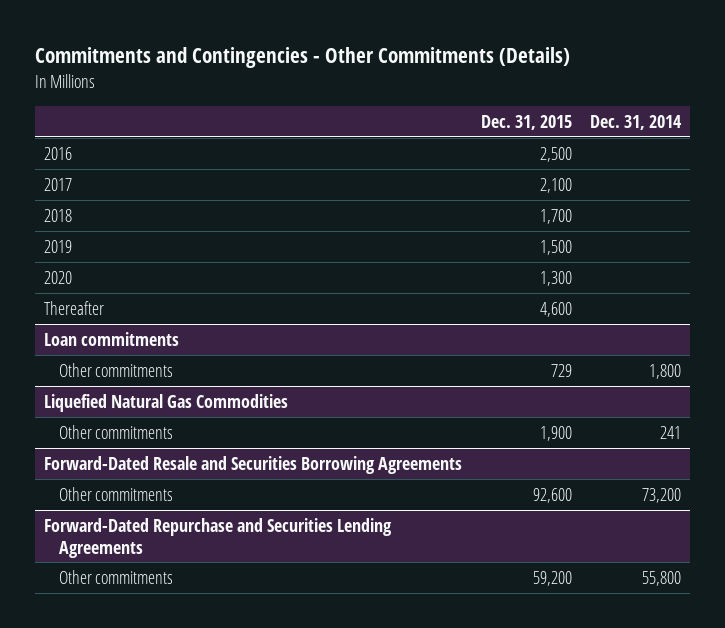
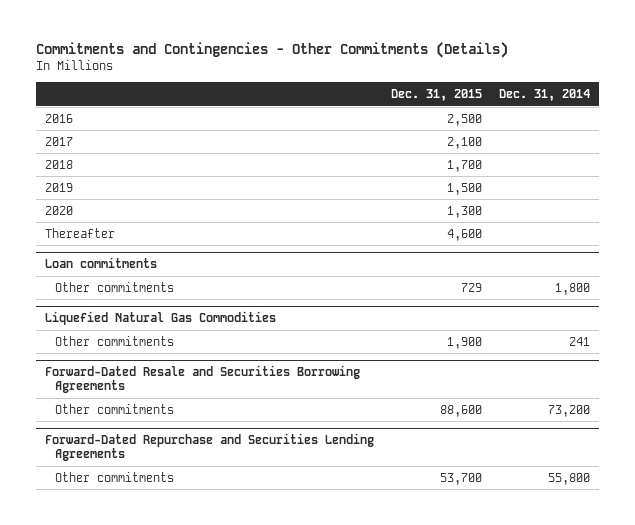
[532,487,572,503] 92,600 -> [439,404,482,417] 88,600
[532,570,572,586] 59,200 -> [439,472,482,485] 53,700

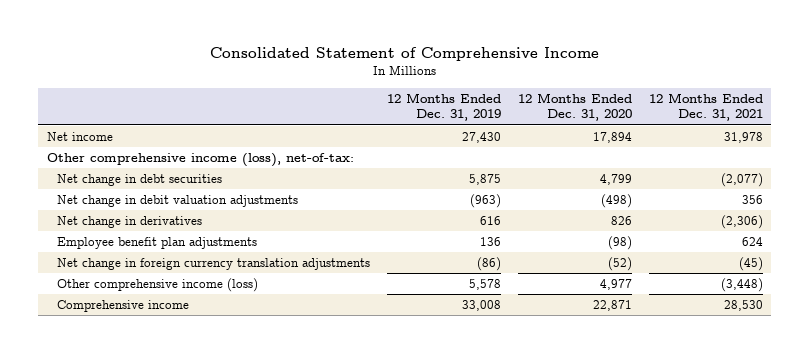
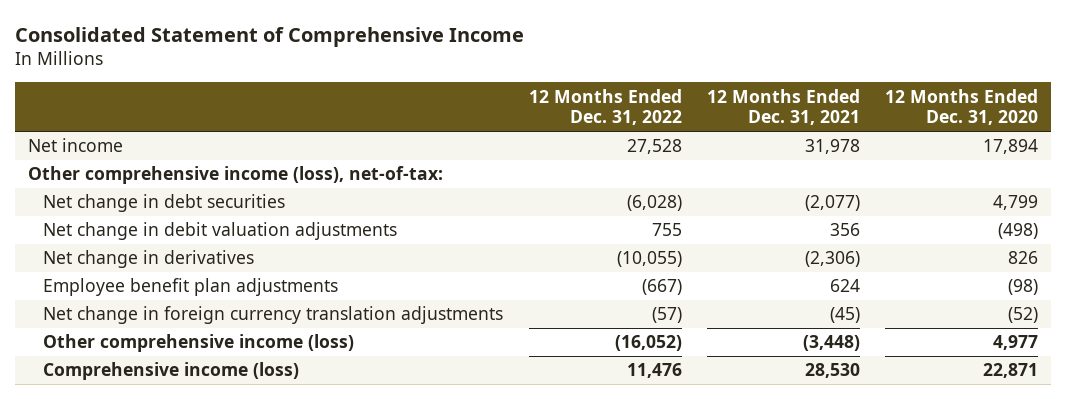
[387,93,502,122] 12 Months Ended Dec. 31, 2019 -> none
none -> [528,88,682,126] 12 Months Ended Dec. 31, 2022
[57,300,190,313] Comprehensive income -> [43,362,300,381] Comprehensive income (loss)

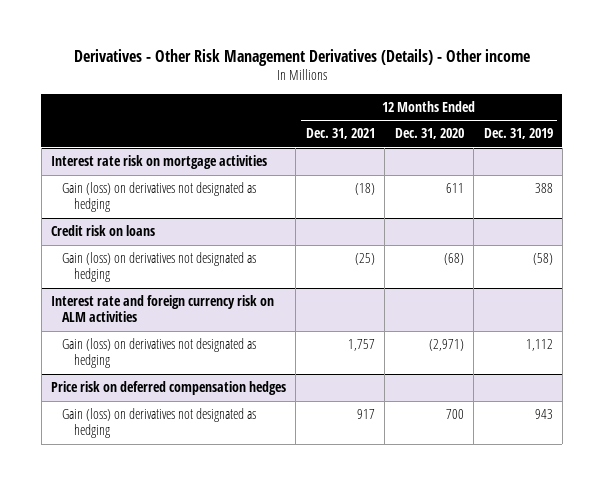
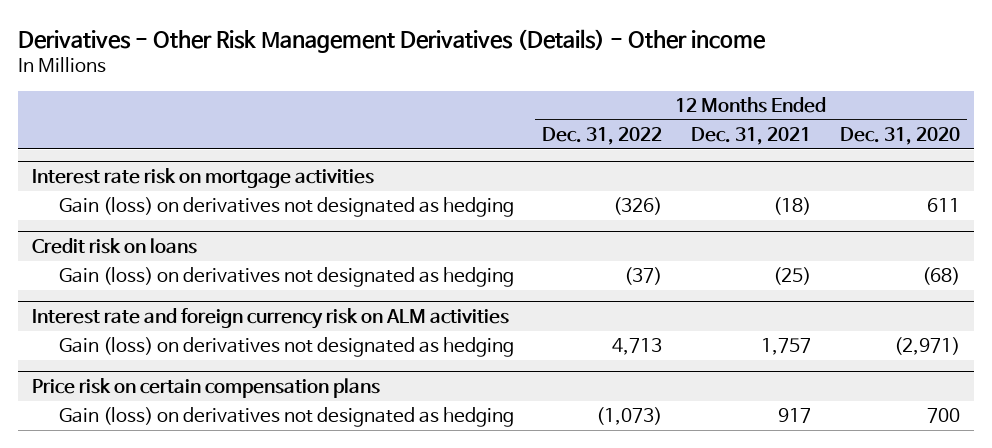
[483,128,553,140] Dec. 31, 2019 -> none
none -> [542,127,663,146] Dec. 31, 2022
[51,381,287,396] Price risk on deferred compensation hedges -> [32,378,381,399] Price risk on certain compensation plans

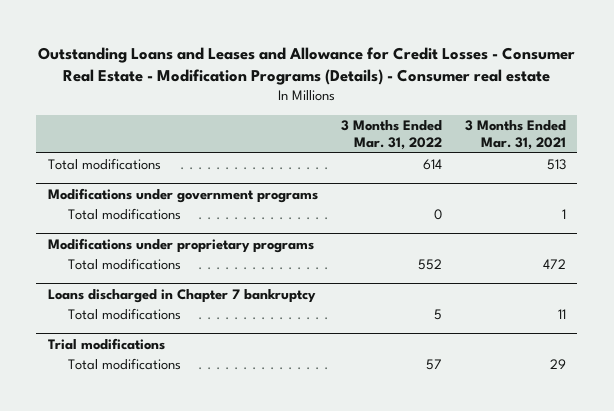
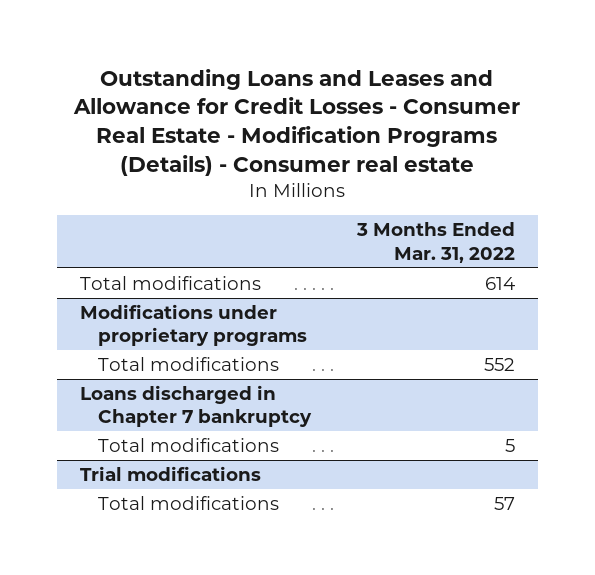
[464,119,566,151] 3 Months Ended Mar. 31, 2021 -> none
[47,187,318,203] Modifications under government programs -> none
[67,208,181,221] Total modifications -> none

